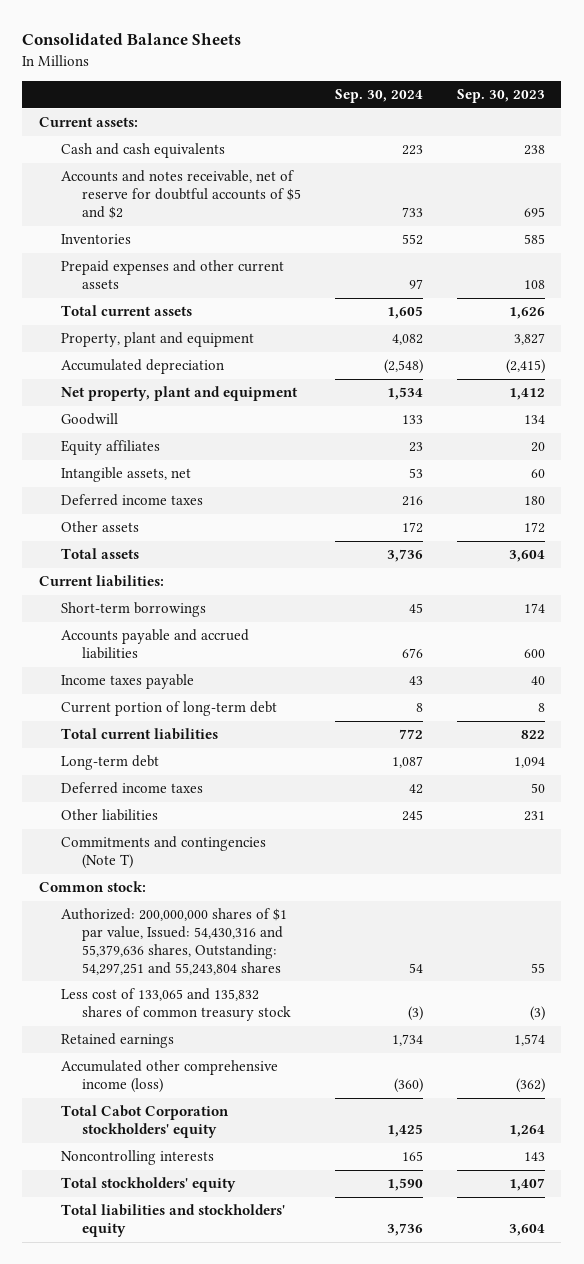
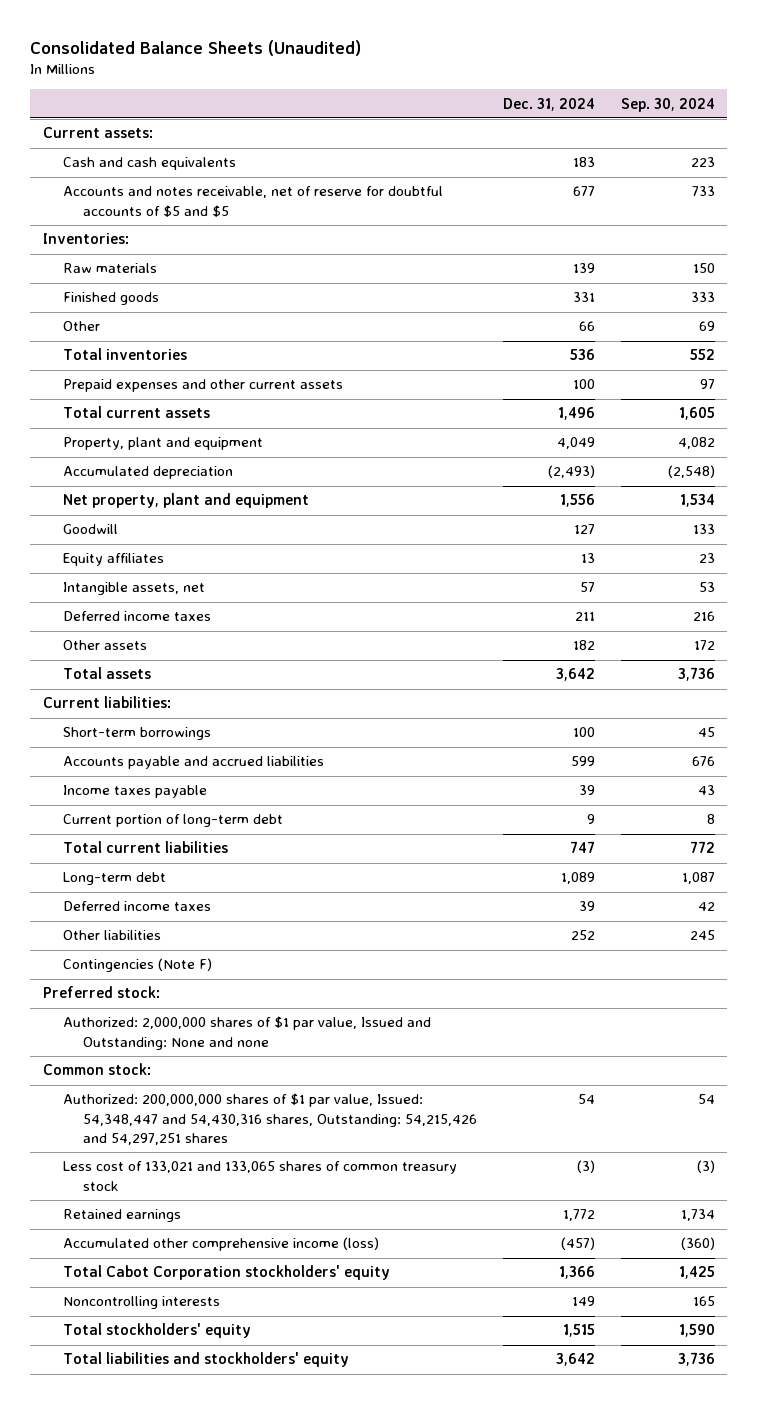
[22,33,242,46] Consolidated Balance Sheets -> [30,39,362,56] Consolidated Balance Sheets (Unaudited)
[456,89,545,104] Sep. 30, 2023 -> none
none -> [503,97,596,111] Dec. 31, 2024
[60,170,302,219] Accounts and notes receivable, net of reserve for doubtful accounts of $5 and $2 -> [63,186,444,217] Accounts and notes receivable, net of reserve for doubtful accounts of $5 and $5
none -> [42,233,129,245] Inventories:
none -> [63,263,158,274] Raw materials
none -> [63,292,160,306] Finished goods
none -> [63,321,101,332] Other
[60,234,131,245] Inventories -> [63,348,188,361] Total inventories
[60,836,266,870] Commitments and contingencies (Note T) -> [63,958,213,973] Contingencies (Note F)
none -> [42,986,160,999] Preferred stock:
none -> [63,1016,432,1050] Authorized: 2,000,000 shares of $1 par value, Issued and Outstanding: None and none
[60,908,287,975] Authorized: 200,000,000 shares of $1 par value, Issued: 54,430,316 and 55,379,636 shares, Outstanding: 54,297,251 and 55,243,804 shares -> [63,1093,478,1146] Authorized: 200,000,000 shares of $1 par value, Issued: 54,348,447 and 54,430,316 shares, Outstanding: 54,215,426 and 54,297,251 shares
[60,988,292,1022] Less cost of 133,065 and 135,832 shares of common treasury stock -> [63,1161,458,1191] Less cost of 133,021 and 133,065 shares of common treasury stock

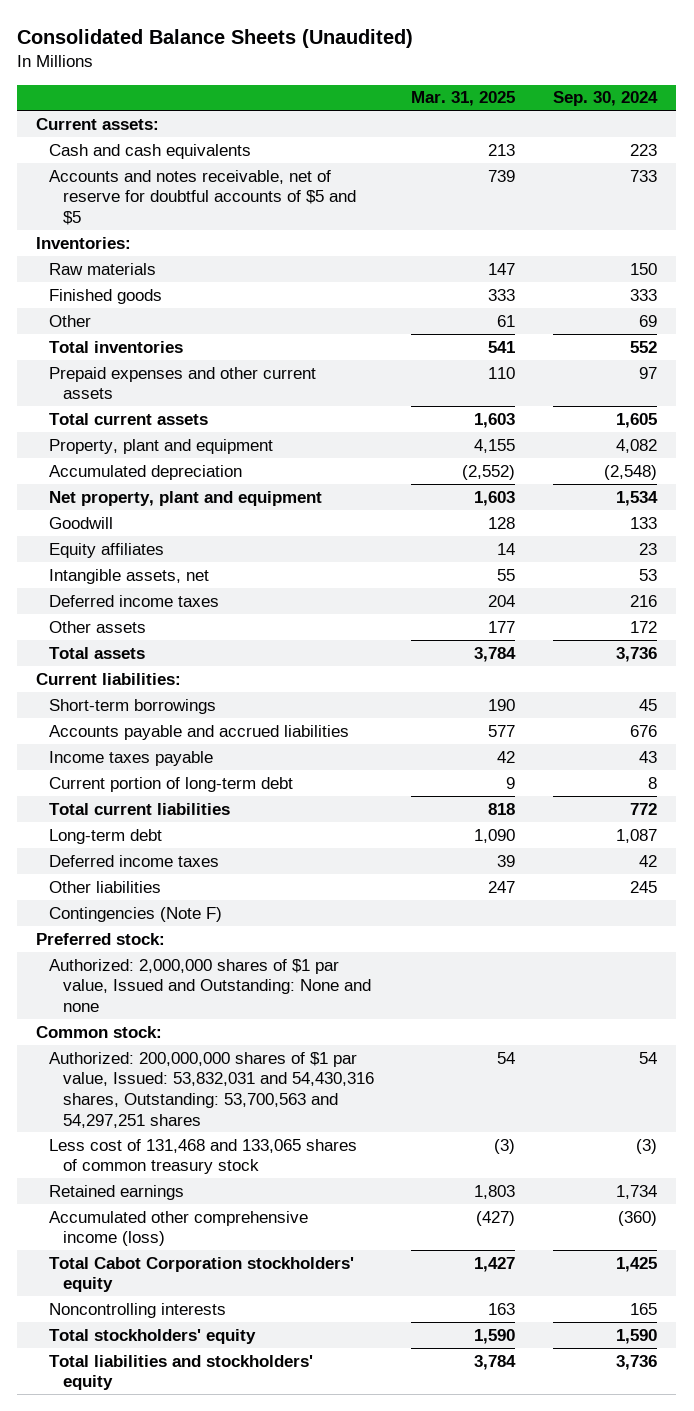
[503,97,596,111] Dec. 31, 2024 -> none
none -> [411,91,516,107] Mar. 31, 2025
[63,1093,478,1146] Authorized: 200,000,000 shares of $1 par value, Issued: 54,348,447 and 54,430,316 shares, Outstanding: 54,215,426 and 54,297,251 shares -> [49,1051,374,1128] Authorized: 200,000,000 shares of $1 par value, Issued: 53,832,031 and 54,430,316 shares, Outstanding: 53,700,563 and 54,297,251 shares
[63,1161,458,1191] Less cost of 133,021 and 133,065 shares of common treasury stock -> [49,1138,358,1175] Less cost of 131,468 and 133,065 shares of common treasury stock

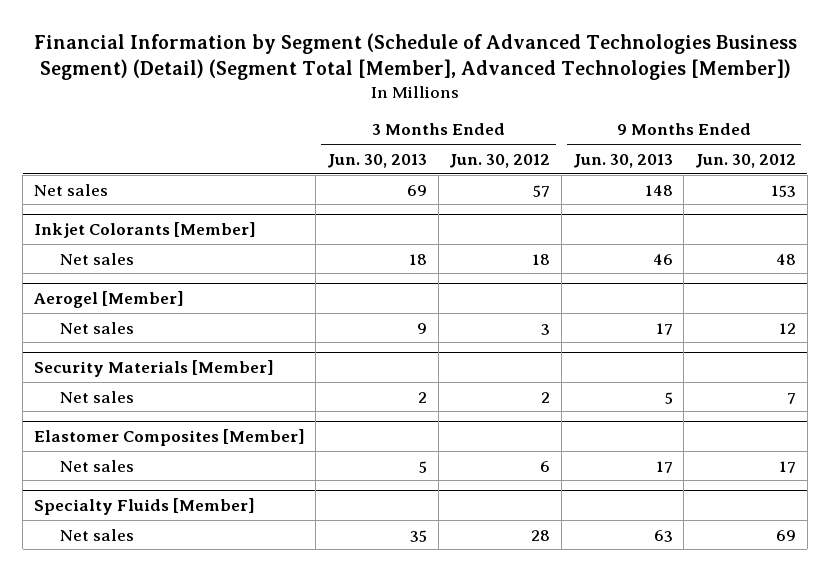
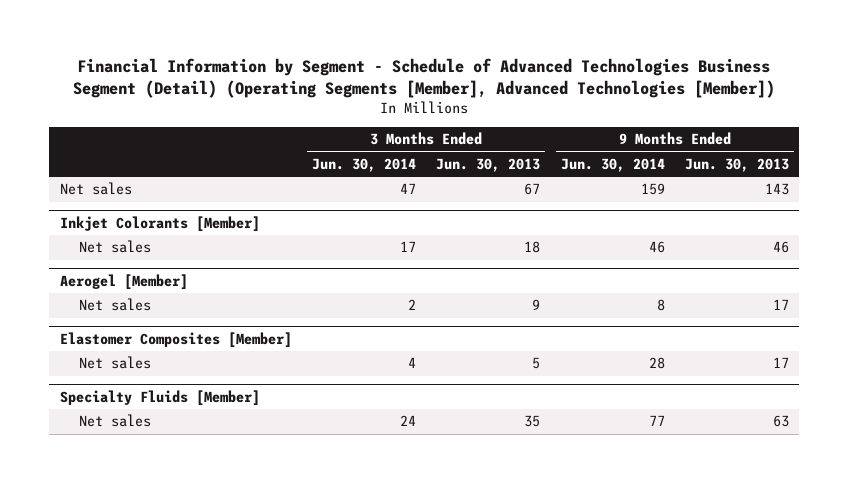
[33,32,797,80] Financial Information by Segment (Schedule of Advanced Technologies Business Segment) (Detail) (Segment Total [Member], Advanced Technologies [Member]) -> [73,57,776,98] Financial Information by Segment - Schedule of Advanced Technologies Business Segment (Detail) (Operating Segments [Member], Advanced Technologies [Member])
[449,153,551,168] Jun. 30, 2012 -> none
[694,153,796,168] Jun. 30, 2012 -> none
none -> [312,157,417,172] Jun. 30, 2014
none -> [560,157,665,172] Jun. 30, 2014
[406,184,427,196] 69 -> [524,183,541,196] 67
[644,184,673,196] 148 -> [765,183,790,196] 143
[33,359,274,377] Security Materials [Member] -> none
[59,390,134,403] Net sales -> none

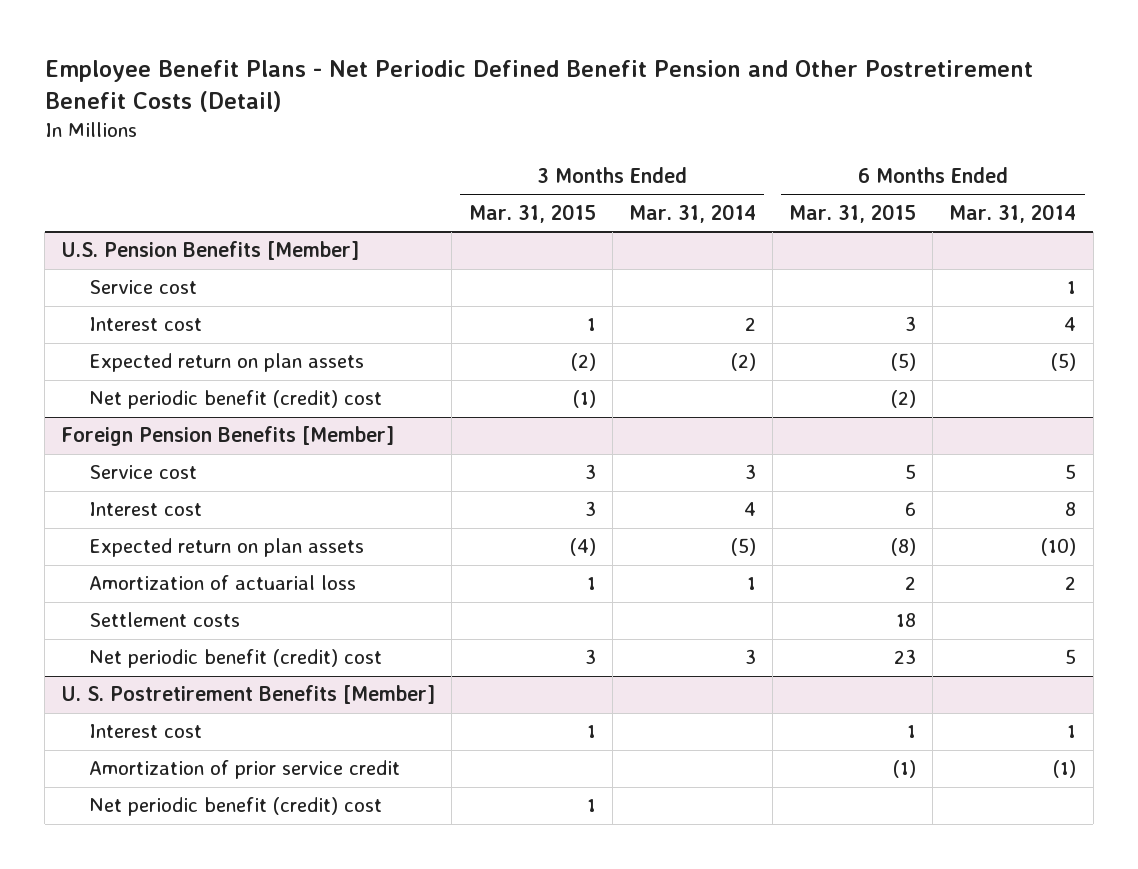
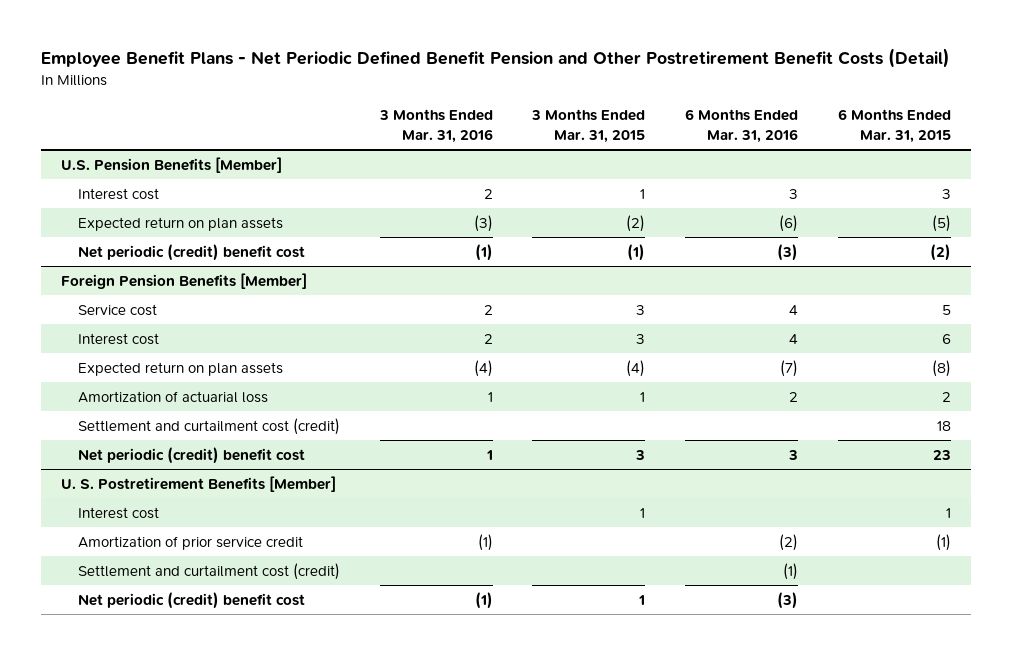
[628,204,756,224] Mar. 31, 2014 -> none
[949,204,1077,224] Mar. 31, 2014 -> none
none -> [378,109,493,143] 3 Months Ended Mar. 31, 2016
none -> [685,109,799,143] 6 Months Ended Mar. 31, 2016
[89,280,198,295] Service cost -> none
[89,390,383,410] Net periodic benefit (credit) cost -> [78,243,306,261] Net periodic (credit) benefit cost
[89,612,241,628] Settlement costs -> none
none -> [78,417,341,435] Settlement and curtailment cost (credit)
[89,649,383,669] Net periodic benefit (credit) cost -> [78,446,306,464] Net periodic (credit) benefit cost
none -> [78,562,341,580] Settlement and curtailment cost (credit)
[89,797,383,817] Net periodic benefit (credit) cost -> [78,591,306,609] Net periodic (credit) benefit cost

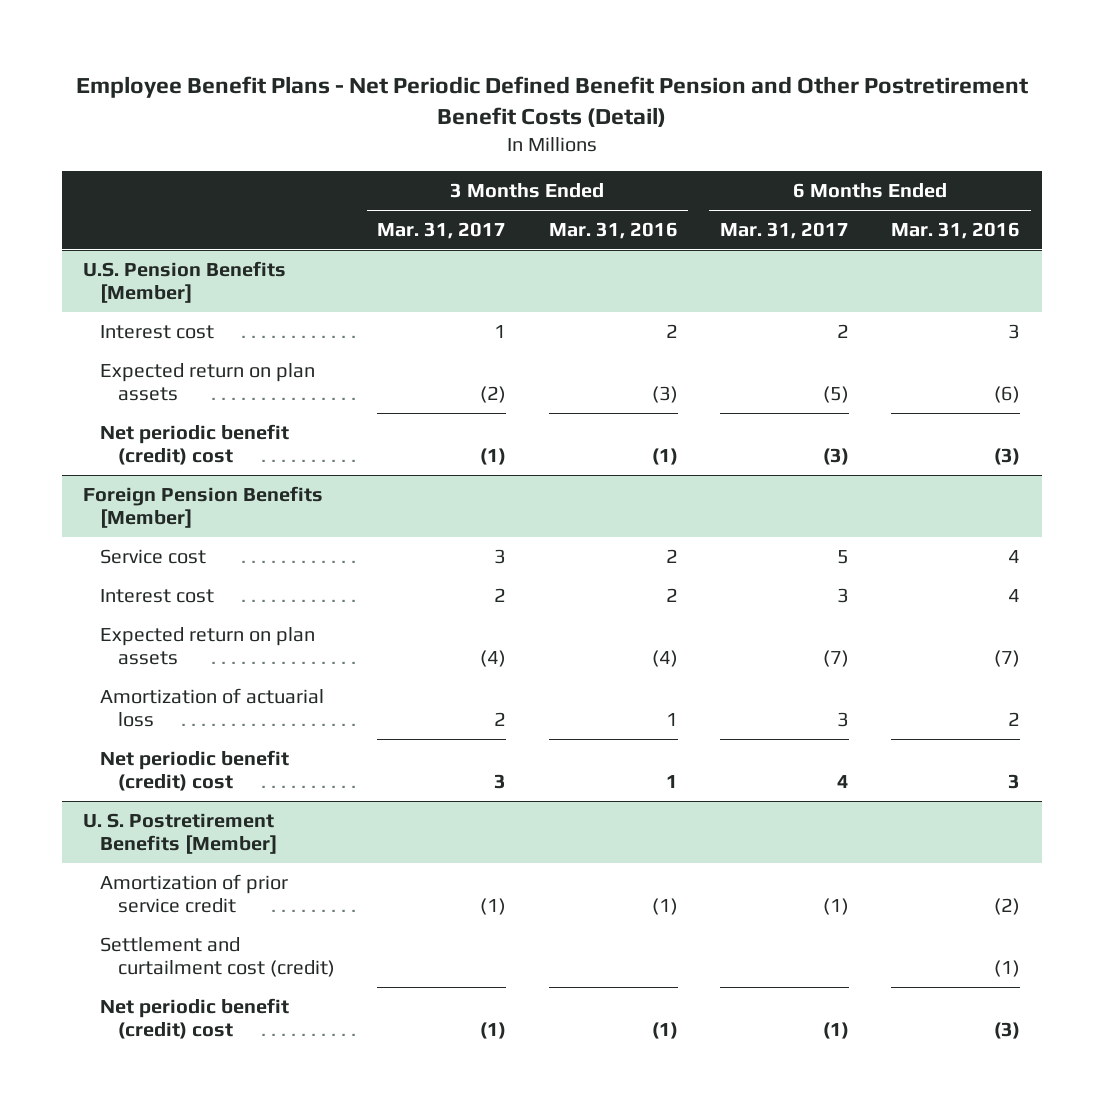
[531,109,646,143] 3 Months Ended Mar. 31, 2015 -> none
[837,109,951,143] 6 Months Ended Mar. 31, 2015 -> none
none -> [377,222,507,240] Mar. 31, 2017
none -> [719,222,849,240] Mar. 31, 2017
[78,243,306,261] Net periodic (credit) benefit cost -> [100,423,290,466] Net periodic benefit (credit) cost
[78,417,341,435] Settlement and curtailment cost (credit) -> none
[78,446,306,464] Net periodic (credit) benefit cost -> [100,749,290,792] Net periodic benefit (credit) cost
[78,506,160,519] Interest cost -> none
[78,591,306,609] Net periodic (credit) benefit cost -> [100,997,290,1040] Net periodic benefit (credit) cost

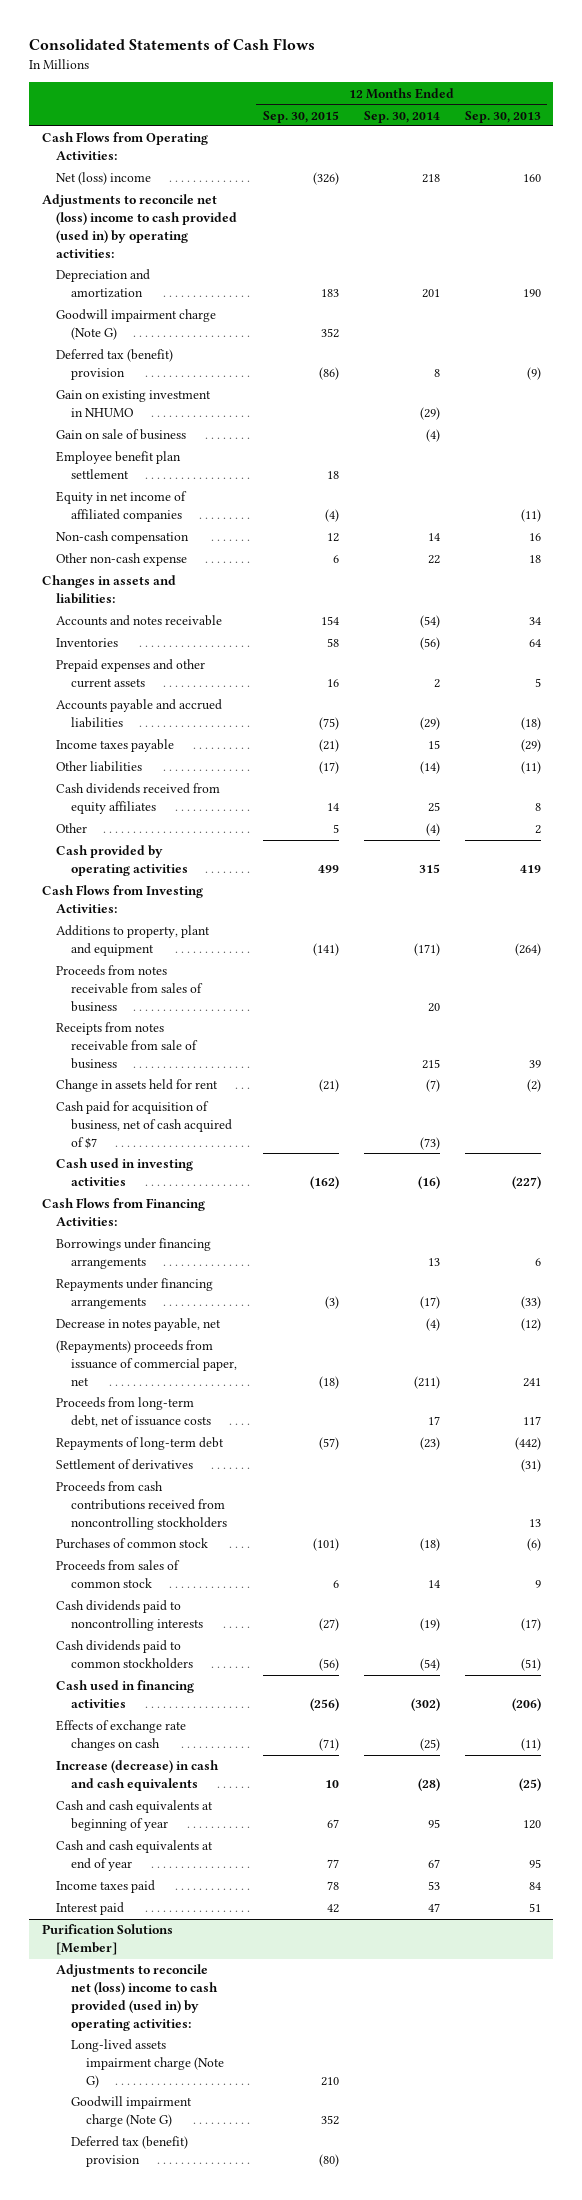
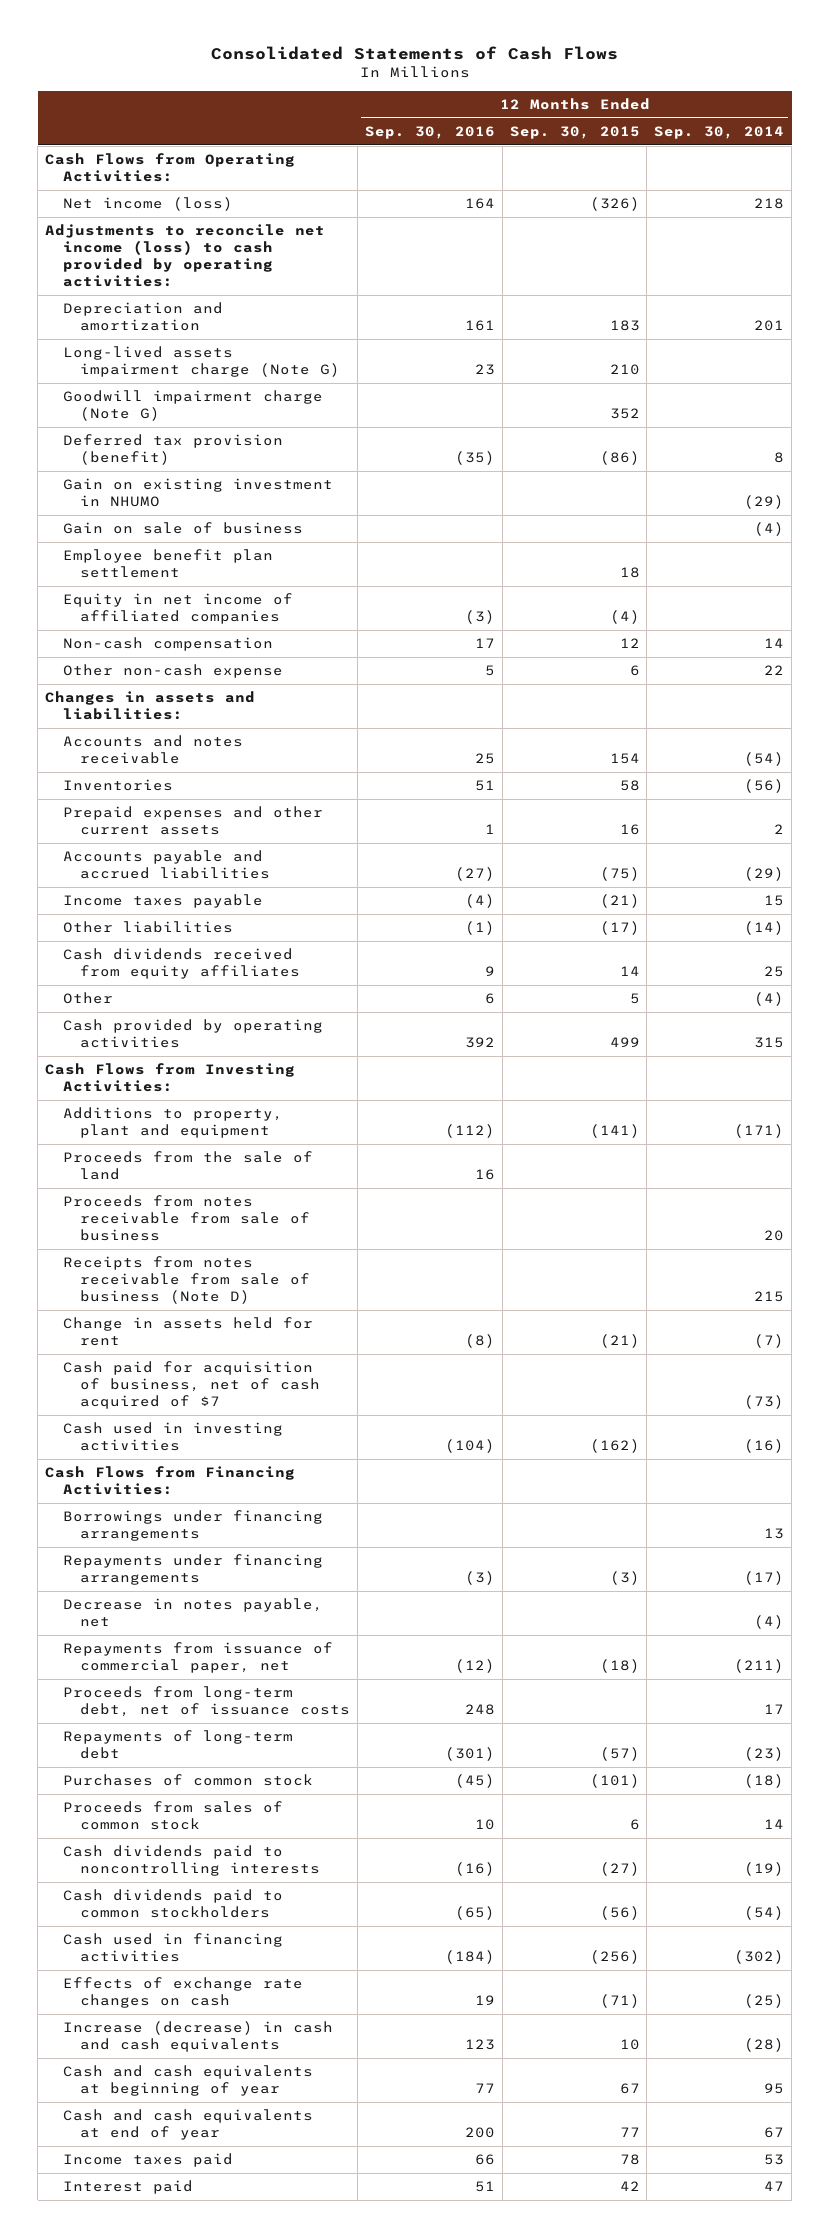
[464,110,541,123] Sep. 30, 2013 -> none
none -> [364,126,495,140] Sep. 30, 2016
[56,172,152,186] Net (loss) income -> [62,197,233,212] Net income (loss)
[41,194,238,258] Adjustments to reconcile net (loss) income to cash provided (used in) by operating activities: -> [45,224,326,288] Adjustments to reconcile net income (loss) to cash provided by operating activities:
none -> [62,346,341,378] Long-lived assets impairment charge (Note G)
[56,349,174,381] Deferred tax (benefit) provision -> [62,434,283,466] Deferred tax provision (benefit)
none -> [62,1151,313,1181] Proceeds from the sale of land
[56,965,204,1012] Proceeds from notes receivable from sales of business -> [62,1195,311,1242] Proceeds from notes receivable from sale of business
[56,1022,199,1069] Receipts from notes receivable from sale of business -> [62,1256,311,1305] Receipts from notes receivable from sale of business (Note D)
[56,1340,238,1386] (Repayments) proceeds from issuance of commercial paper, net -> [62,1642,333,1674] Repayments from issuance of commercial paper, net
[56,1459,194,1471] Settlement of derivatives -> none
[56,1481,228,1530] Proceeds from cash contributions received from noncontrolling stockholders -> none
[41,1924,173,1956] Purification Solutions [Member] -> none
[56,1964,219,2031] Adjustments to reconcile net (loss) income to cash provided (used in) by operating activities: -> none
[71,2039,225,2088] Long-lived assets impairment charge (Note G) -> none
[71,2096,193,2128] Goodwill impairment charge (Note G) -> none
[71,2136,189,2168] Deferred tax (benefit) provision -> none

